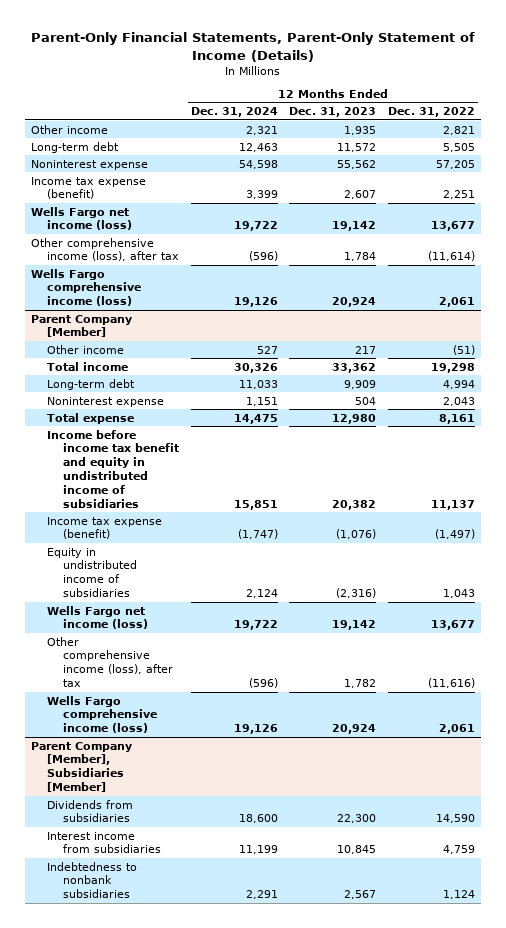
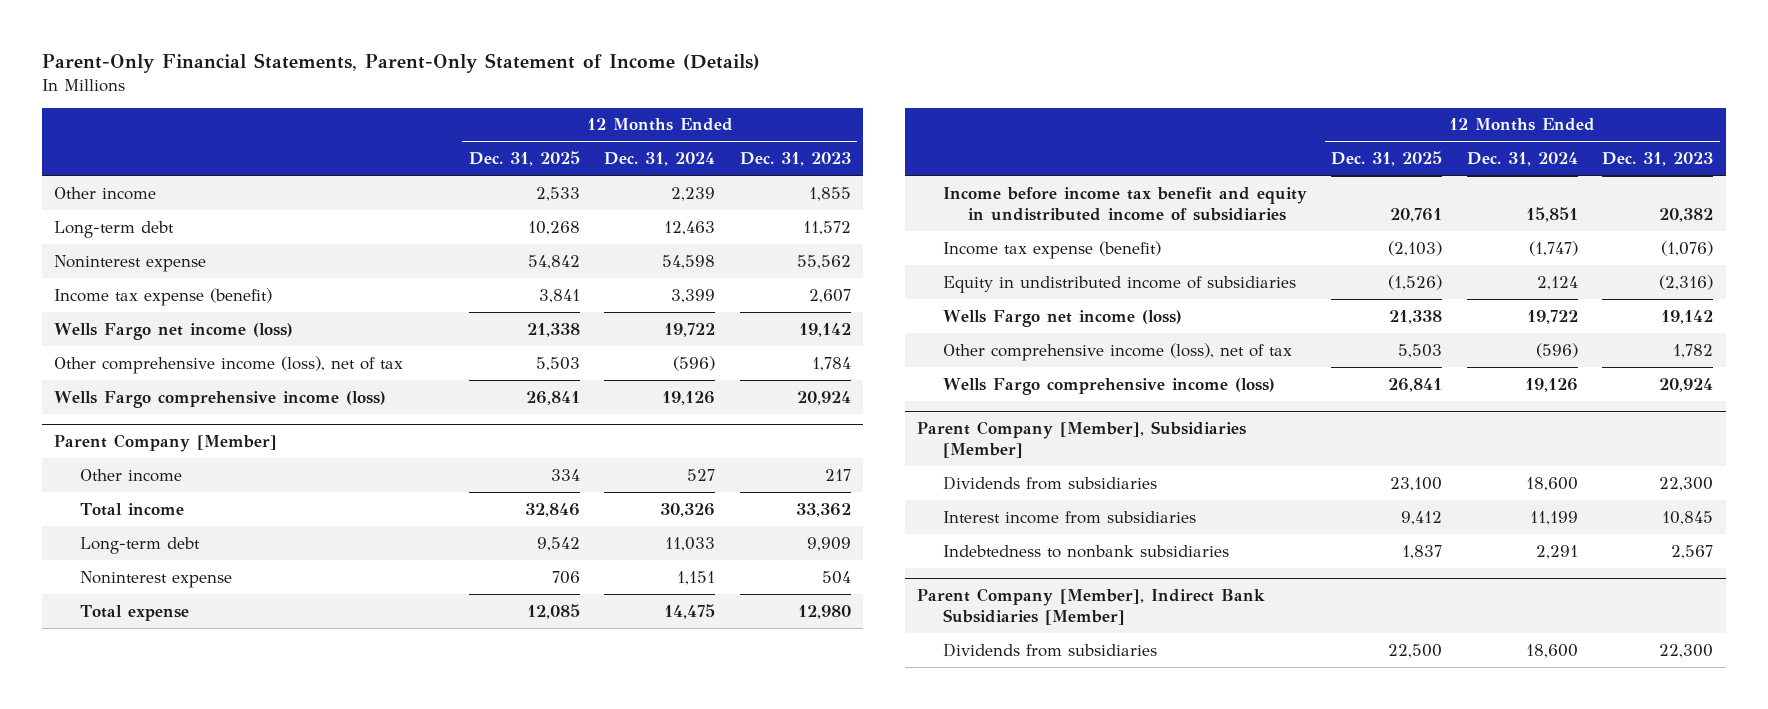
[388,107,476,118] Dec. 31, 2022 -> none
none -> [468,151,580,167] Dec. 31, 2025
[245,125,278,135] 2,321 -> [671,186,716,201] 2,239
[344,125,377,135] 1,935 -> [808,186,851,201] 1,855
[30,237,179,262] Other comprehensive income (loss), after tax -> [54,355,404,374] Other comprehensive income (loss), net of tax
[46,636,173,688] Other comprehensive income (loss), after tax -> [942,342,1292,361] Other comprehensive income (loss), net of tax
none -> [917,588,1266,626] Parent Company [Member], Indirect Bank Subsidiaries [Member]
none -> [942,642,1157,657] Dividends from subsidiaries

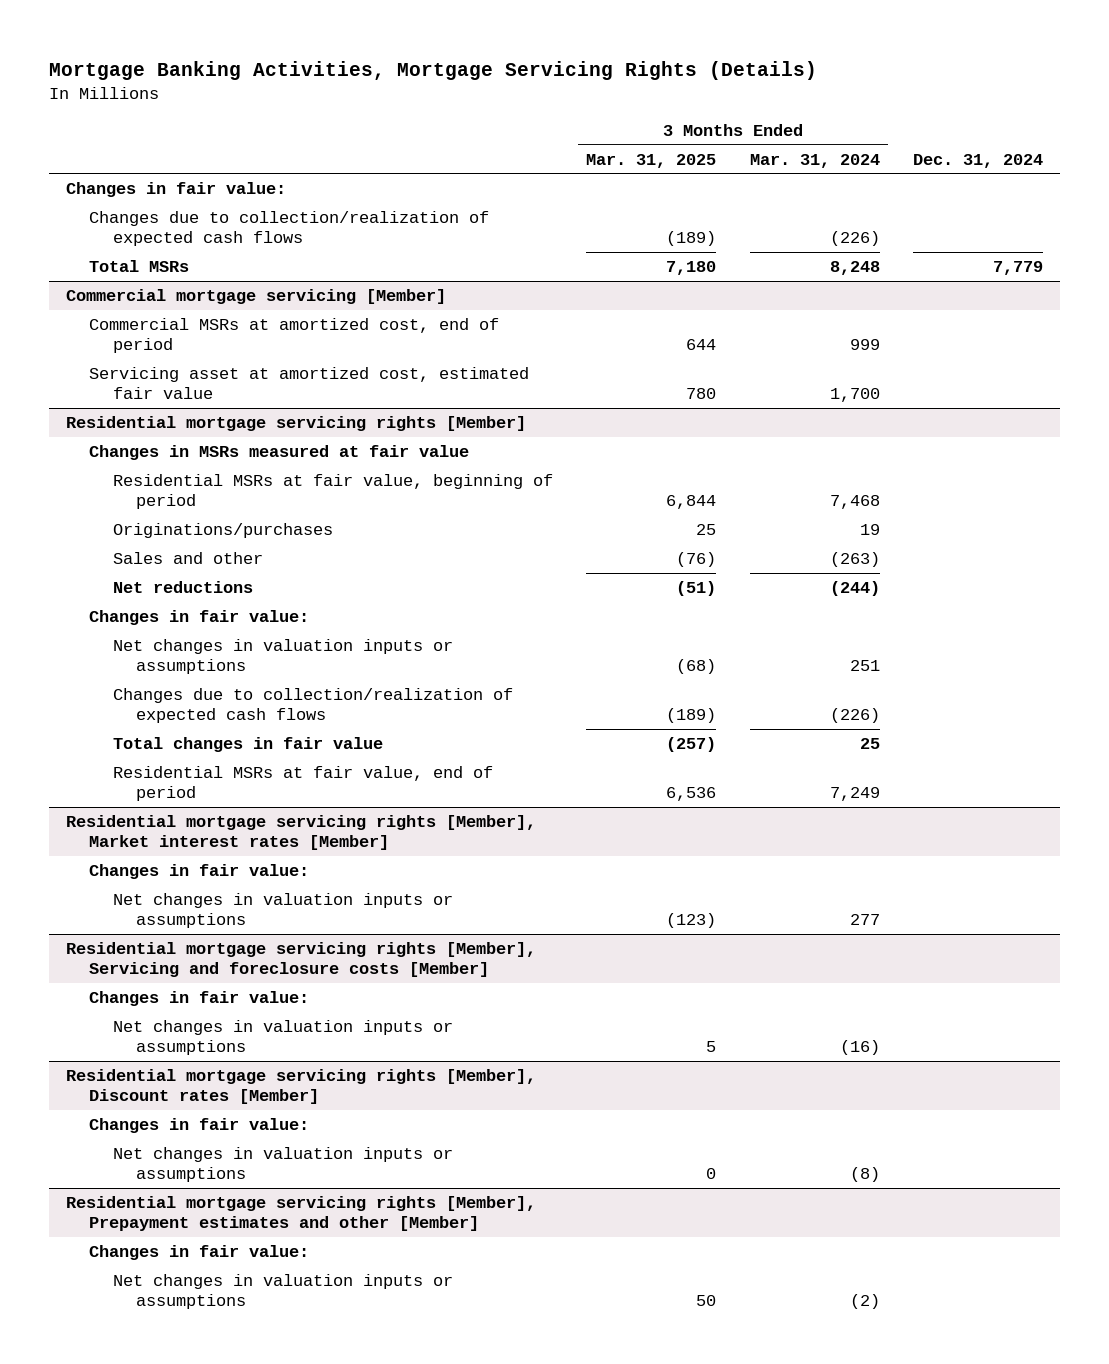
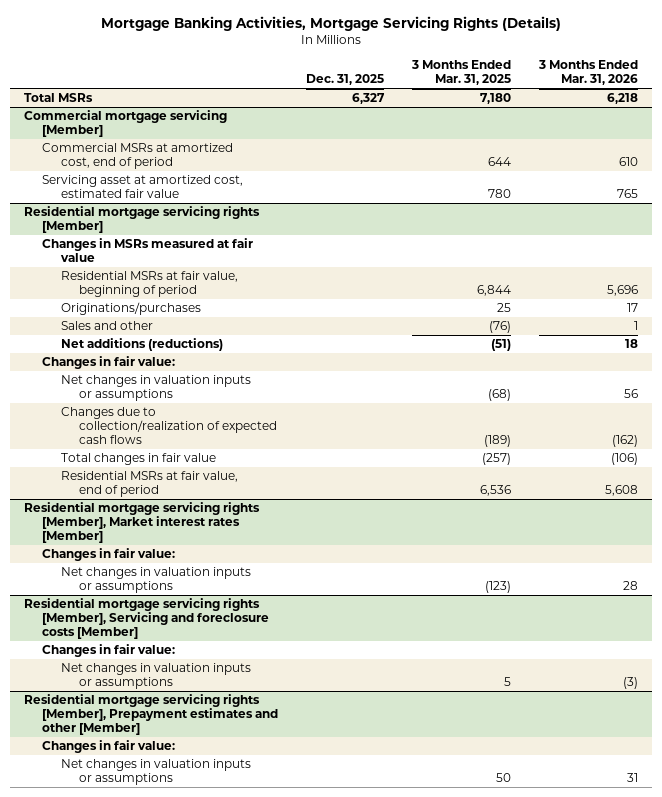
[749,153,880,168] Mar. 31, 2024 -> none
[913,153,1044,168] Dec. 31, 2024 -> none
none -> [306,74,385,86] Dec. 31, 2025
none -> [538,60,639,86] 3 Months Ended Mar. 31, 2026
[65,182,286,198] Changes in fair value: -> none
[89,211,490,246] Changes due to collection/realization of expected cash flows -> none
[112,581,253,594] Net reductions -> [60,338,223,352] Net additions (reductions)
[65,1069,536,1104] Residential mortgage servicing rights [Member], Discount rates [Member] -> none
[89,1118,310,1134] Changes in fair value: -> none
[112,1147,453,1182] Net changes in valuation inputs or assumptions -> none

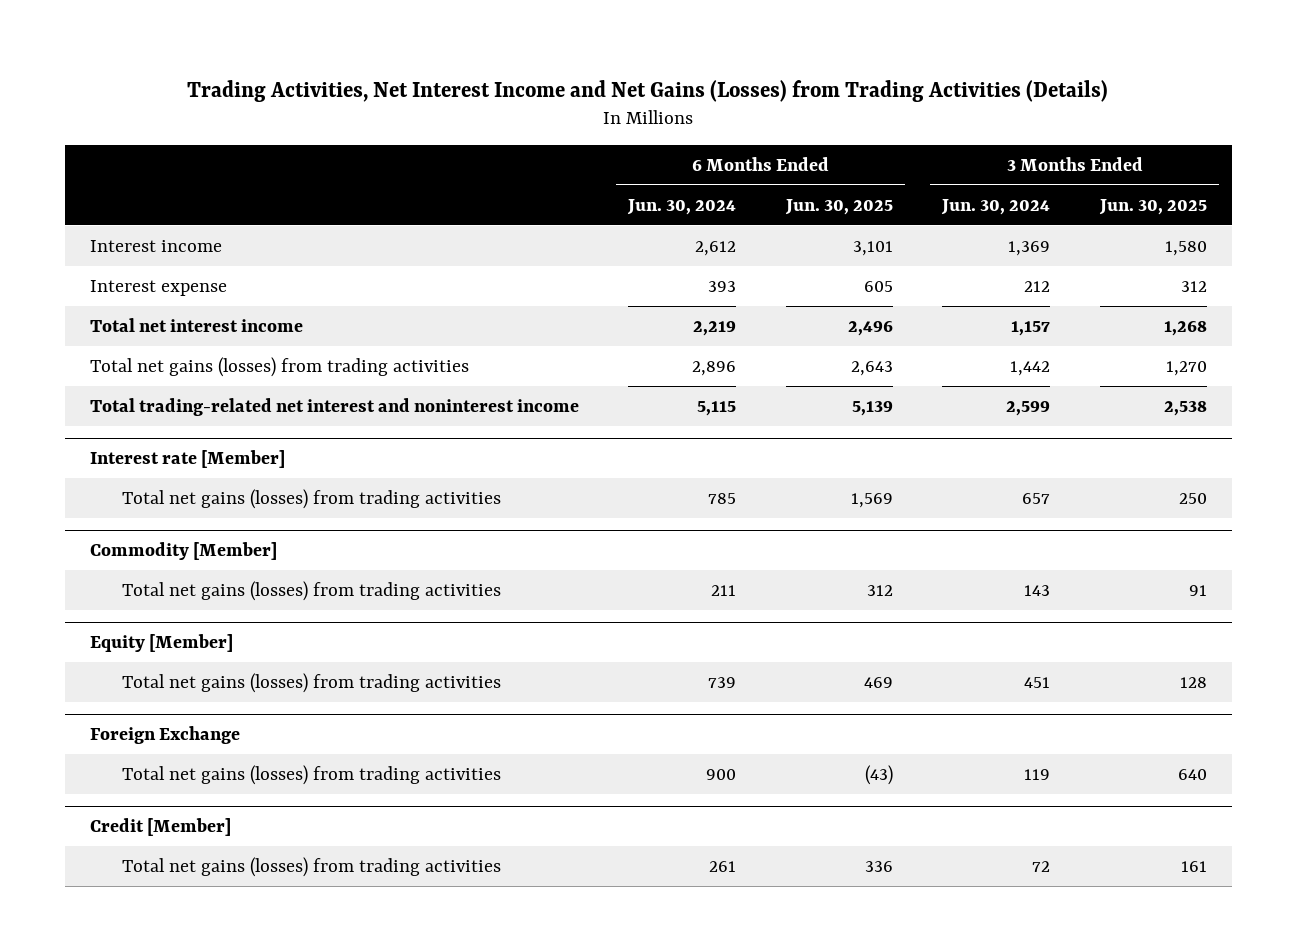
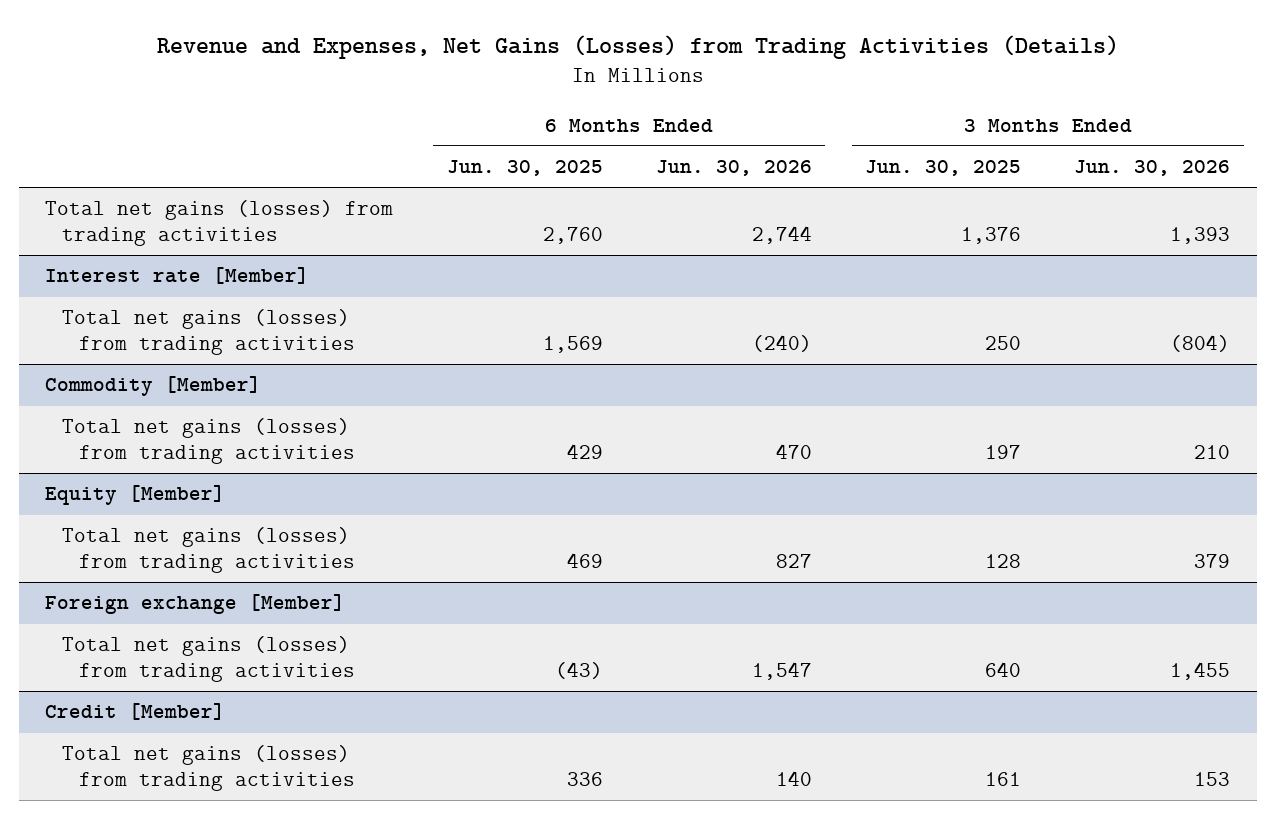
[187,79,1109,102] Trading Activities, Net Interest Income and Net Gains (Losses) from Trading Activities (Details) -> [156,34,1119,59] Revenue and Expenses, Net Gains (Losses) from Trading Activities (Details)
[627,198,737,215] Jun. 30, 2024 -> none
[941,198,1051,215] Jun. 30, 2024 -> none
none -> [655,160,812,177] Jun. 30, 2026
none -> [1074,160,1231,177] Jun. 30, 2026
[89,239,222,252] Interest income -> none
[89,279,227,296] Interest expense -> none
[89,317,303,332] Total net interest income -> none
[89,397,579,416] Total trading-related net interest and noninterest income -> none
[850,360,893,376] 2,643 -> [542,226,603,244] 2,760
[1166,360,1208,376] 1,270 -> [961,226,1022,244] 1,376
[866,584,893,596] 312 -> [566,443,603,459] 429
[1189,584,1208,596] 91 -> [985,444,1022,459] 197
[89,726,240,745] Foreign Exchange -> [45,594,346,615] Foreign exchange [Member]

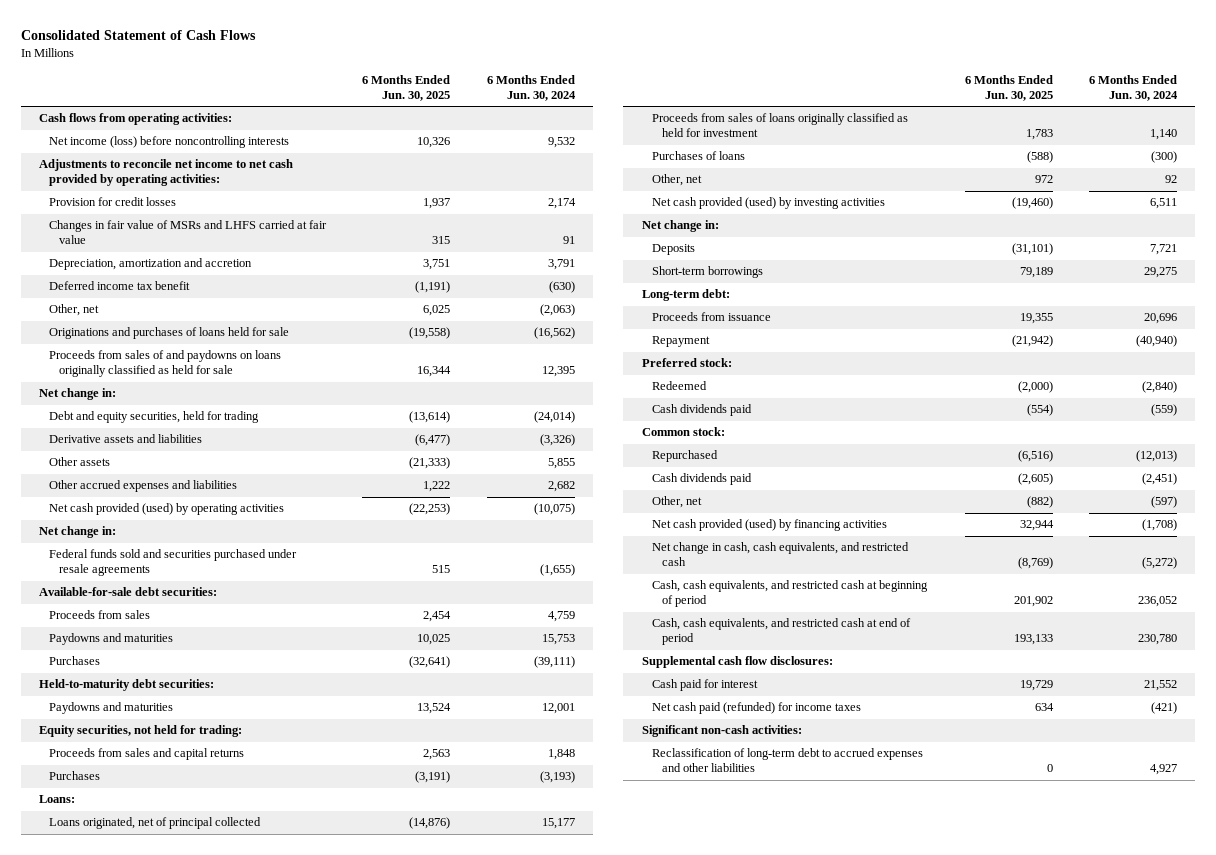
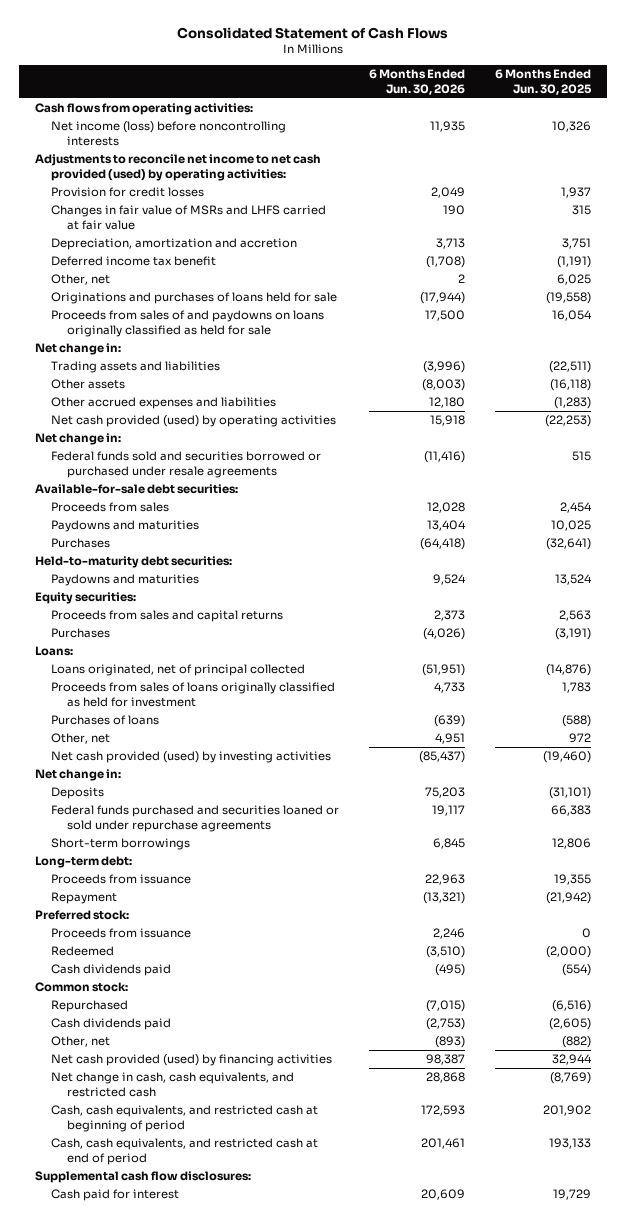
[486,75,576,102] 6 Months Ended Jun. 30, 2024 -> none
none -> [369,69,466,95] 6 Months Ended Jun. 30, 2026
[38,159,293,187] Adjustments to reconcile net income to net cash provided by operating activities: -> [34,154,321,181] Adjustments to reconcile net income to net cash provided (used) by operating activities:
[417,366,452,378] 16,344 -> [552,310,593,322] 16,054
[48,434,202,444] Derivative assets and liabilities -> none
[48,411,259,424] Debt and equity securities, held for trading -> [50,361,220,374] Trading assets and liabilities
[409,411,451,424] (13,614) -> [549,361,592,374] (22,511)
[409,457,451,470] (21,333) -> [550,379,592,392] (16,118)
[423,481,451,493] 1,222 -> [554,397,592,410] (1,283)
[48,549,297,577] Federal funds sold and securities purchased under resale agreements -> [50,451,321,478] Federal funds sold and securities borrowed or purchased under resale agreements
[38,725,242,738] Equity securities, not held for trading: -> none
none -> [34,592,136,605] Equity securities:
none -> [50,805,339,832] Federal funds purchased and securities loaned or sold under repurchase agreements
[1019,267,1053,279] 79,189 -> [552,838,592,850] 12,806
none -> [50,928,191,939] Proceeds from issuance
[651,702,861,715] Net cash paid (refunded) for income taxes -> none
[641,725,802,738] Significant non-cash activities: -> none
[651,748,923,773] Reclassification of long-term debt to accrued expenses and other liabilities -> none

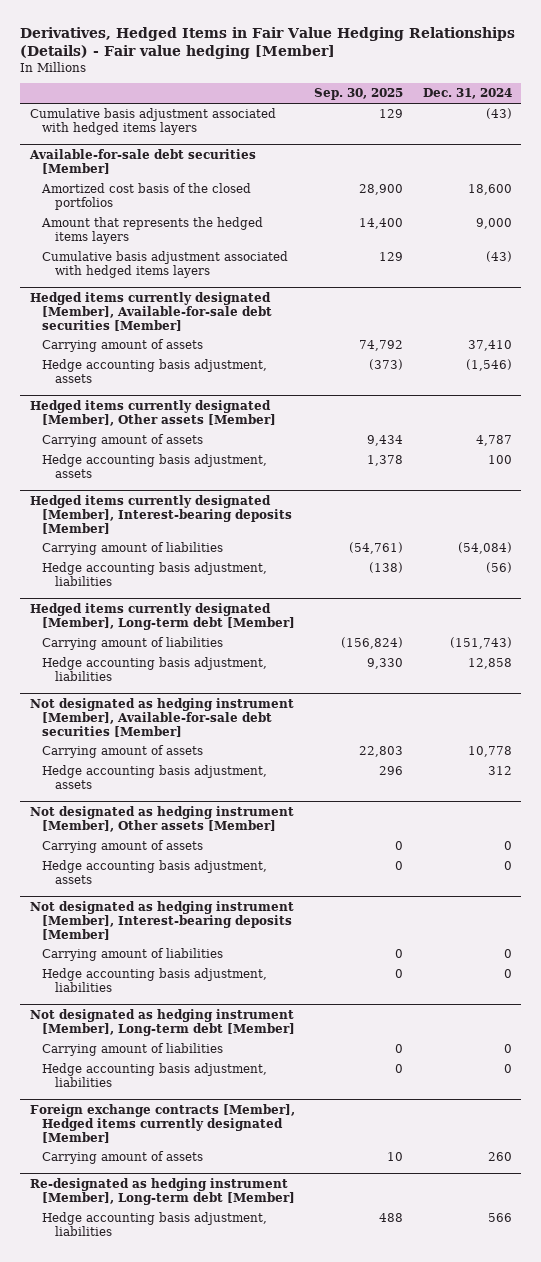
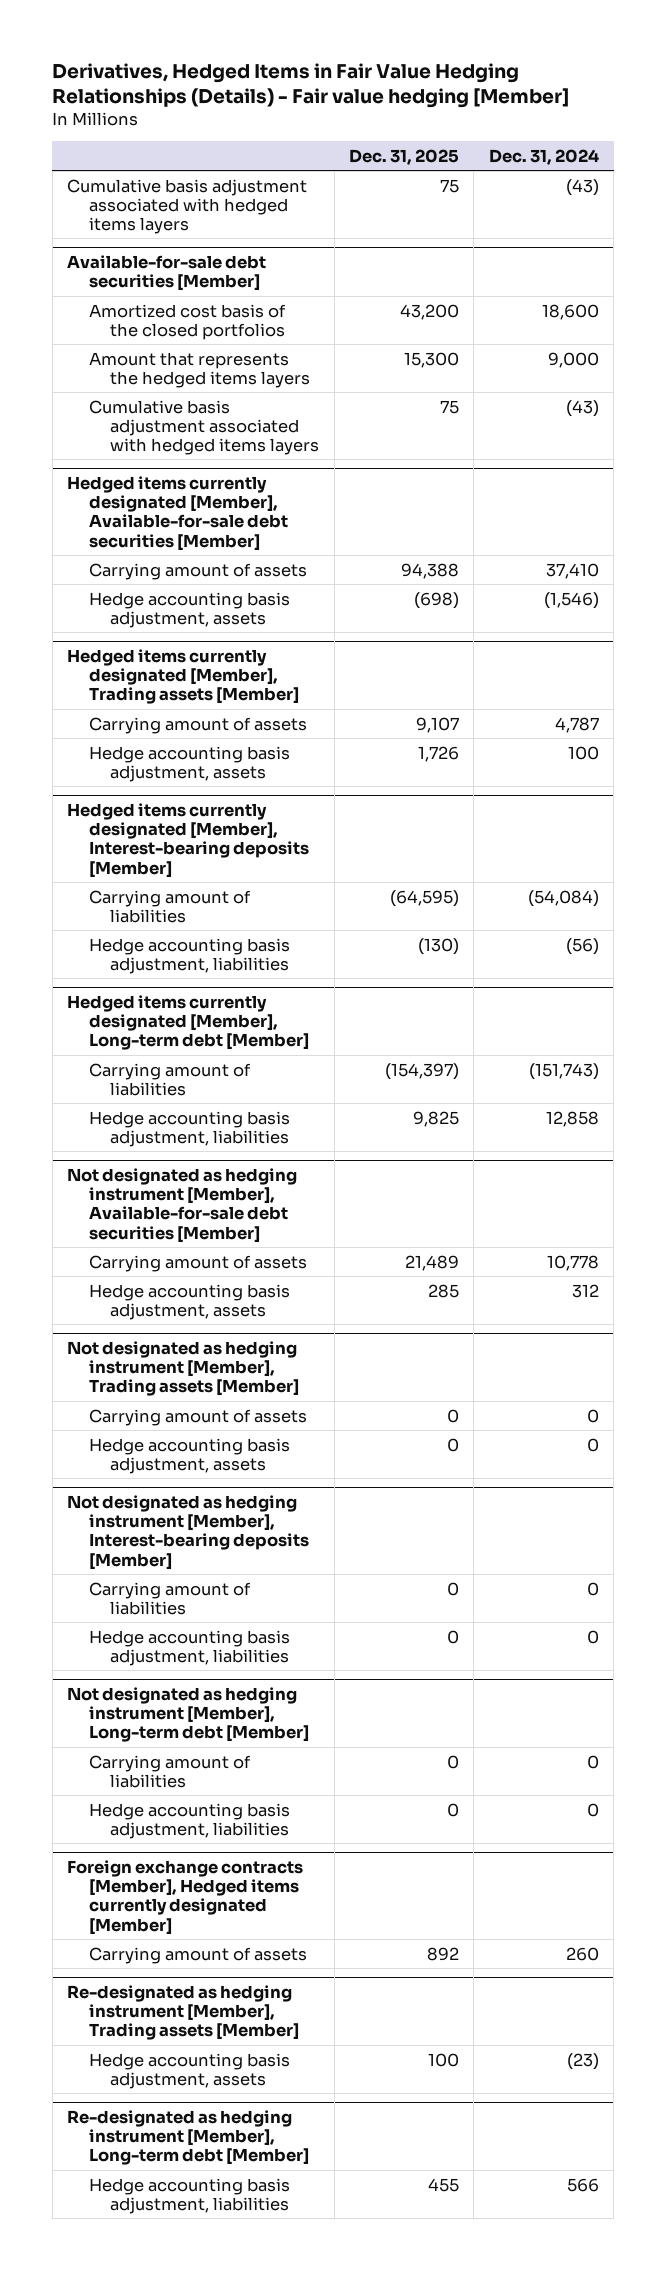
[314,88,404,101] Sep. 30, 2025 -> none
none -> [349,148,460,165] Dec. 31, 2025
[29,400,277,426] Hedged items currently designated [Member], Other assets [Member] -> [67,649,299,705] Hedged items currently designated [Member], Trading assets [Member]
[29,806,294,832] Not designated as hedging instrument [Member], Other assets [Member] -> [67,1341,299,1397] Not designated as hedging instrument [Member], Trading assets [Member]
none -> [67,1985,299,2041] Re-designated as hedging instrument [Member], Trading assets [Member]
none -> [88,2052,290,2089] Hedge accounting basis adjustment, assets

